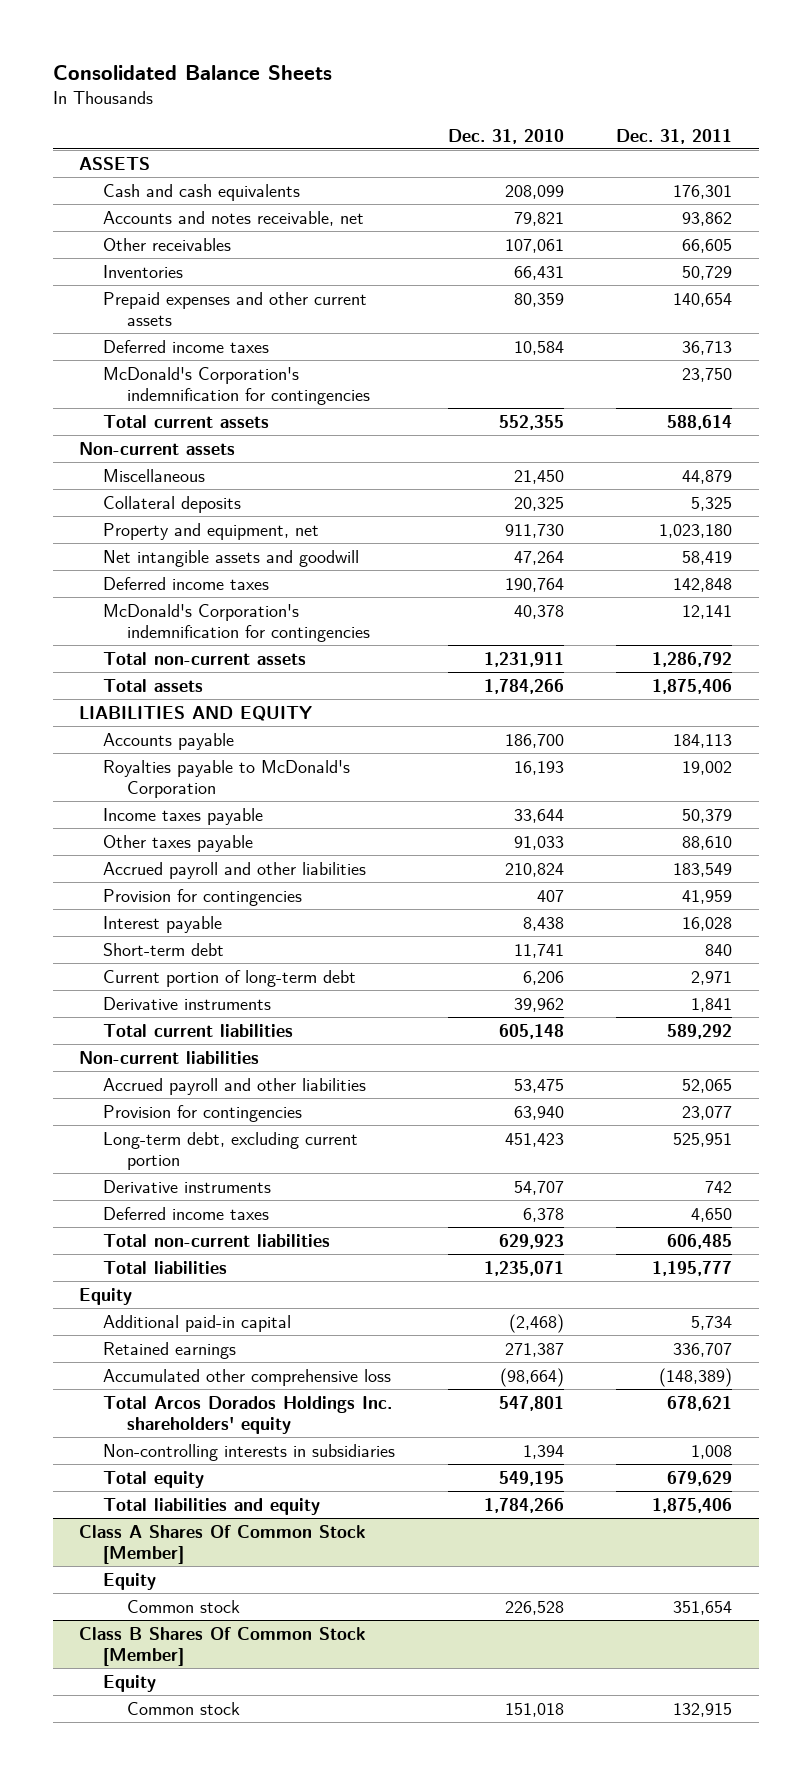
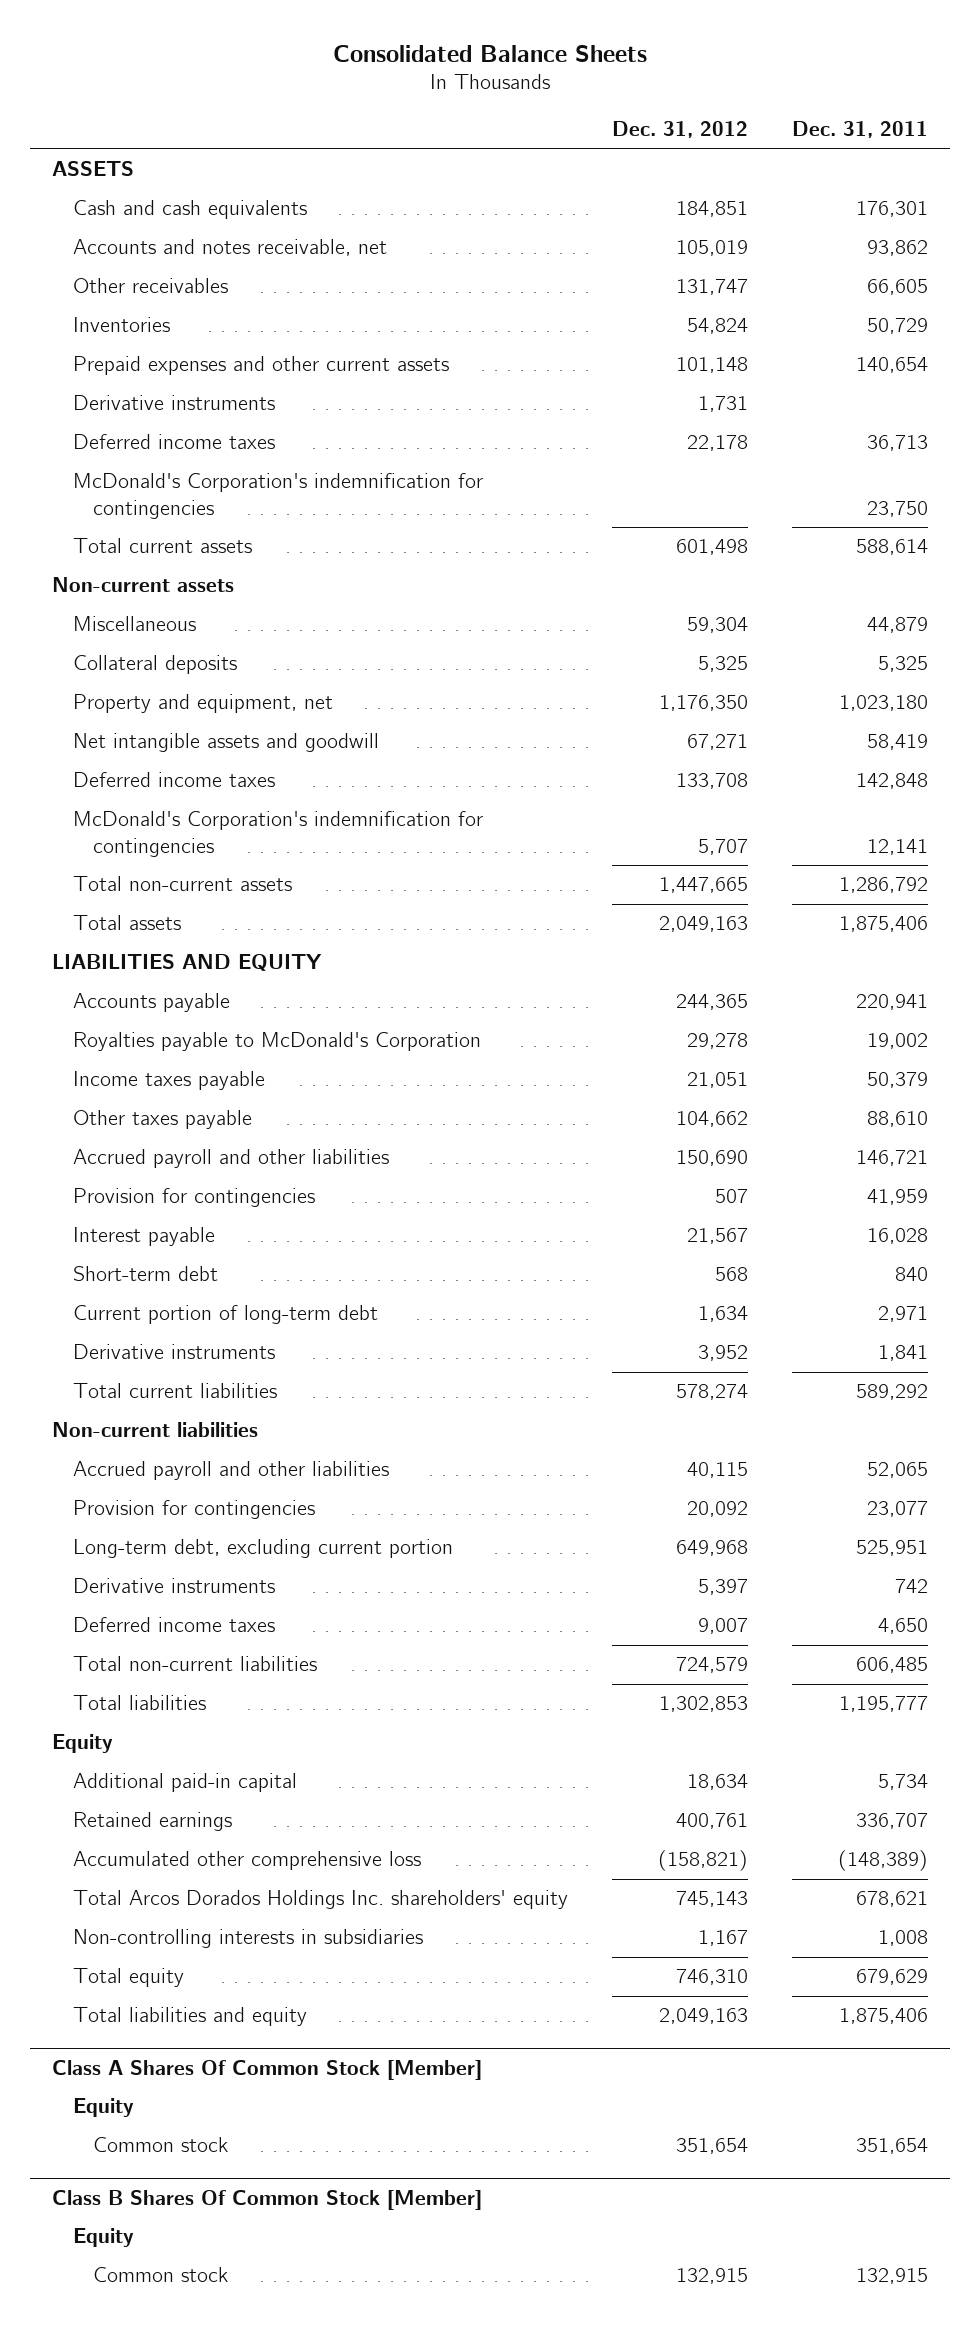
[447,128,564,144] Dec. 31, 2010 -> none
none -> [611,121,748,139] Dec. 31, 2012
none -> [72,395,275,411] Derivative instruments
[673,733,733,748] 184,113 -> [855,994,928,1011] 220,941
[673,862,733,877] 183,549 -> [855,1150,928,1167] 146,721

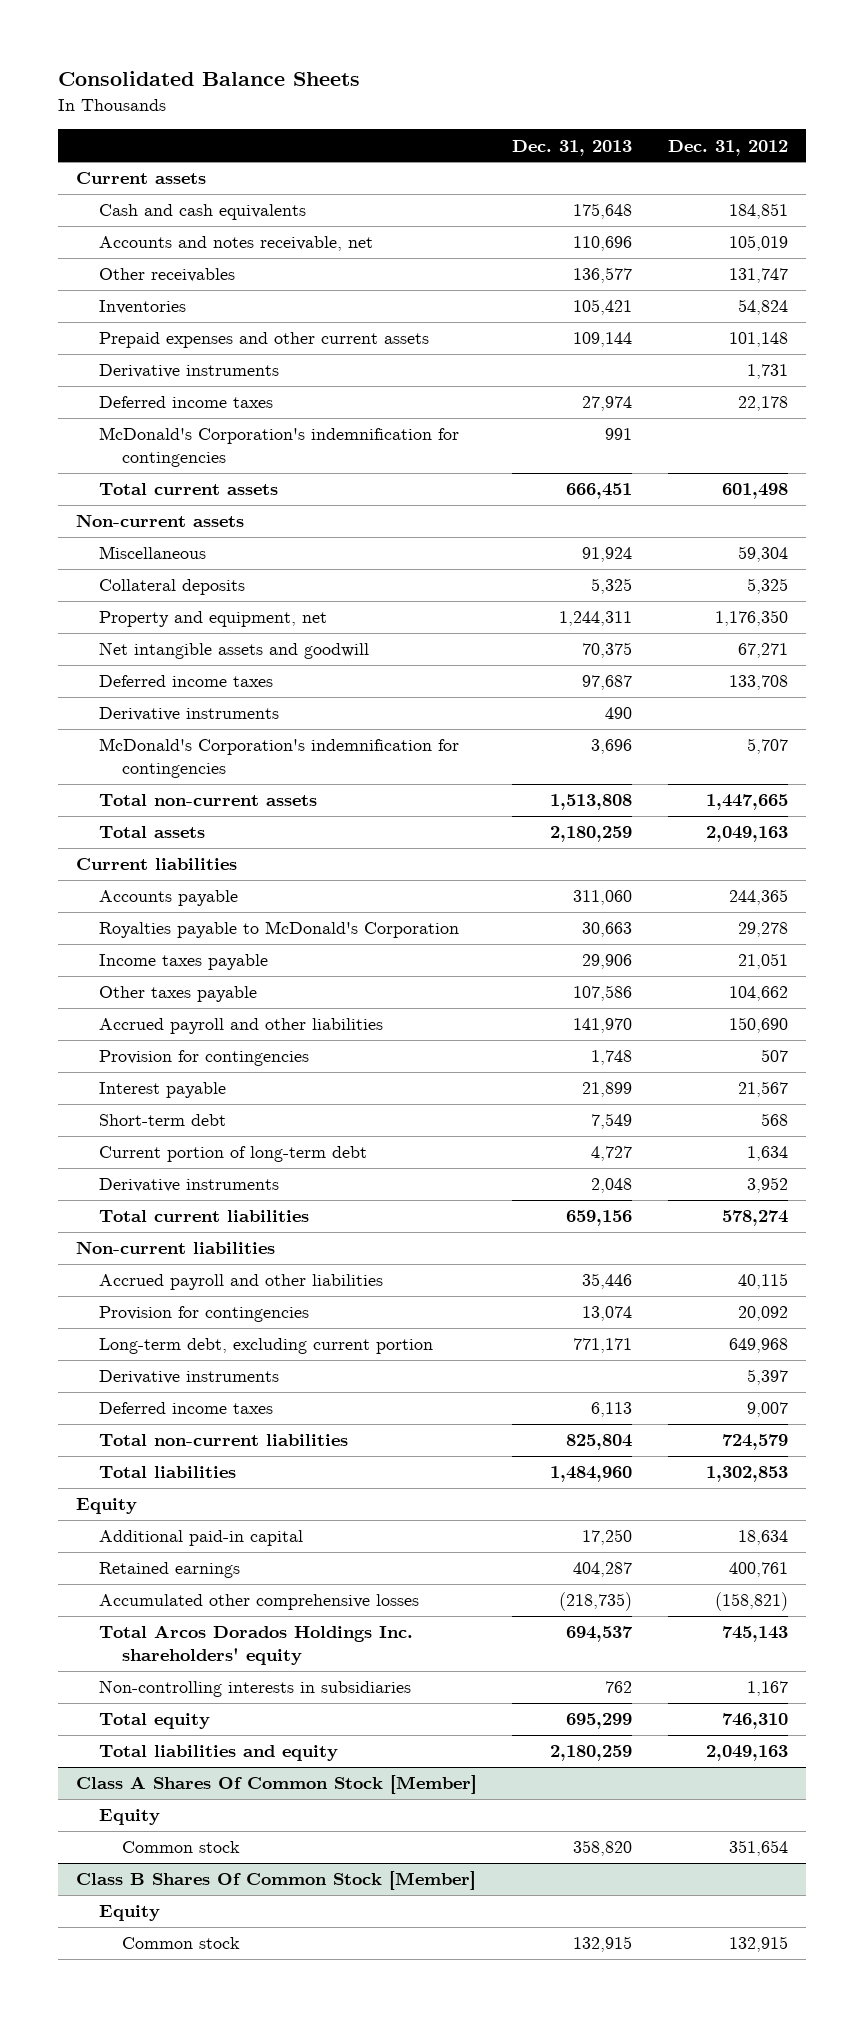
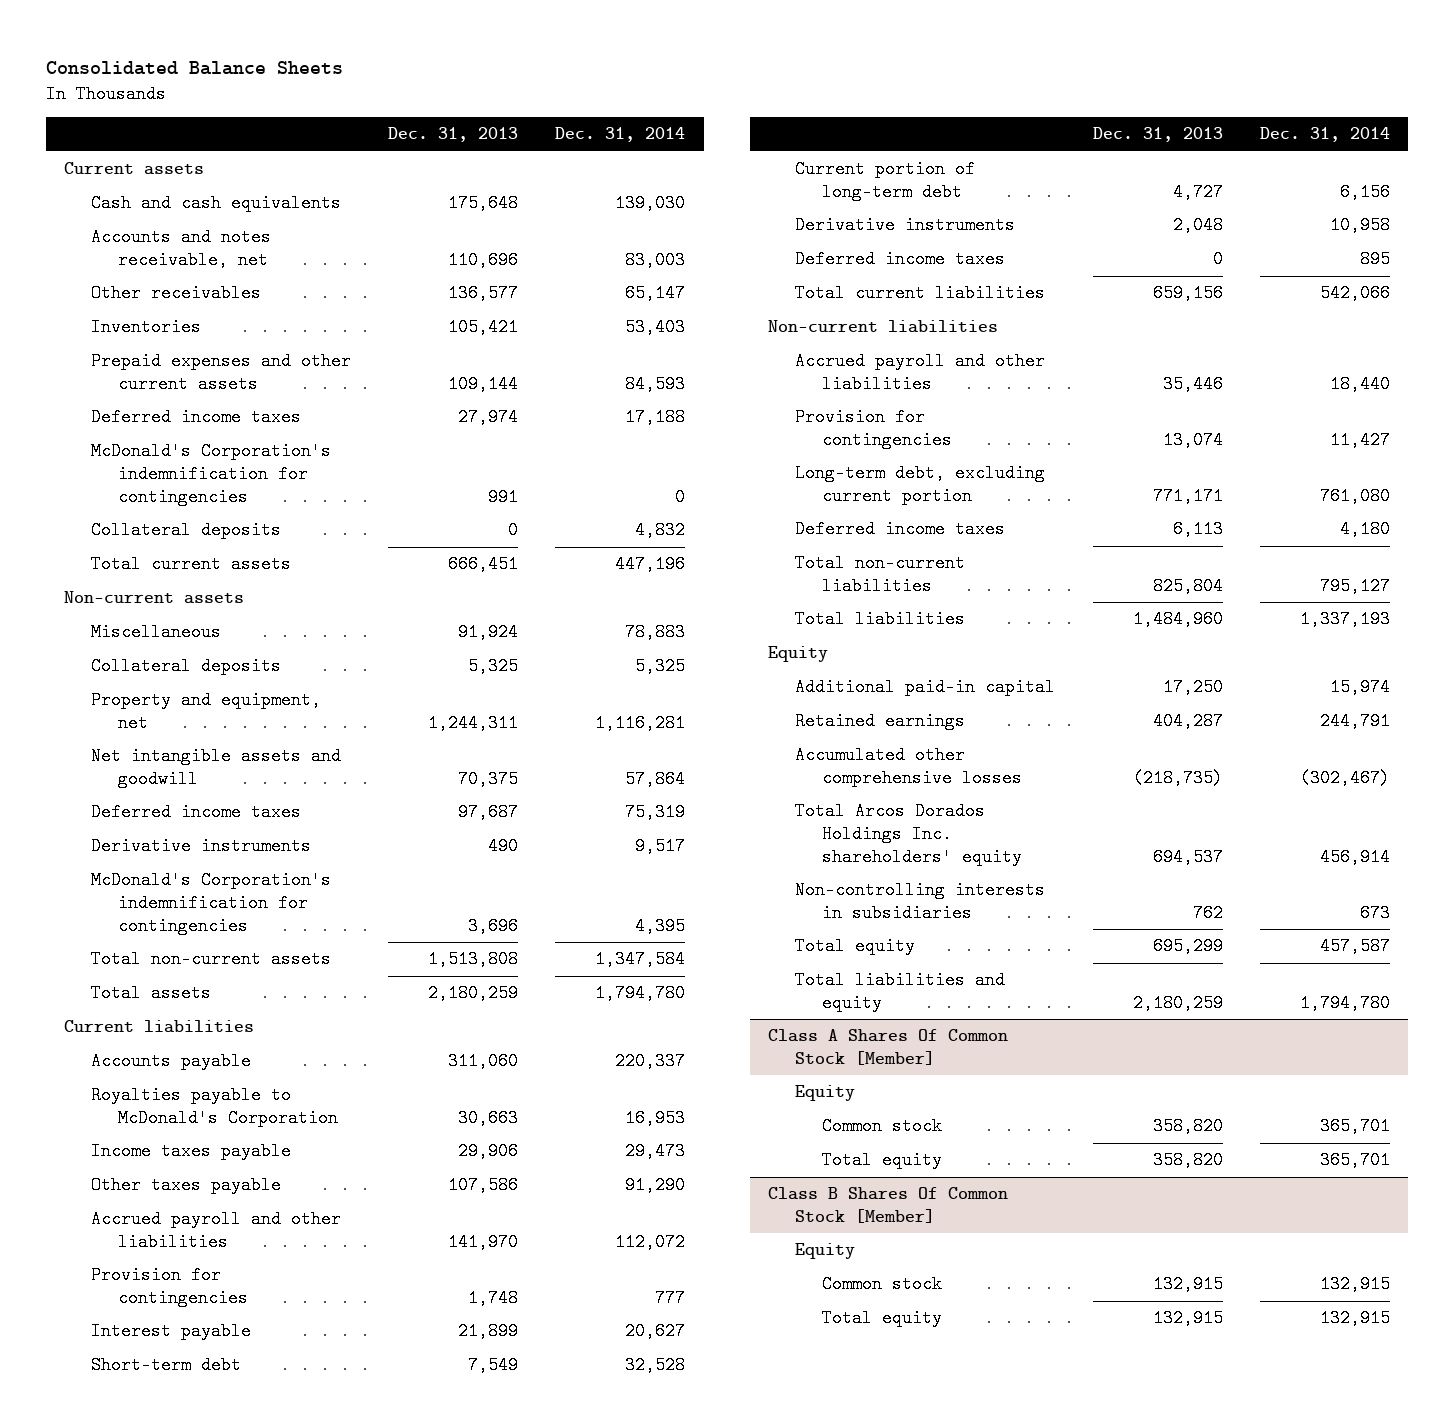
[667,139,788,156] Dec. 31, 2012 -> none
none -> [555,127,686,143] Dec. 31, 2014
[98,364,279,379] Derivative instruments -> none
none -> [90,521,281,540] Collateral deposits
none -> [795,250,1006,269] Deferred income taxes
[98,1370,279,1385] Derivative instruments -> none
none -> [822,1151,943,1170] Total equity
none -> [822,1309,943,1328] Total equity

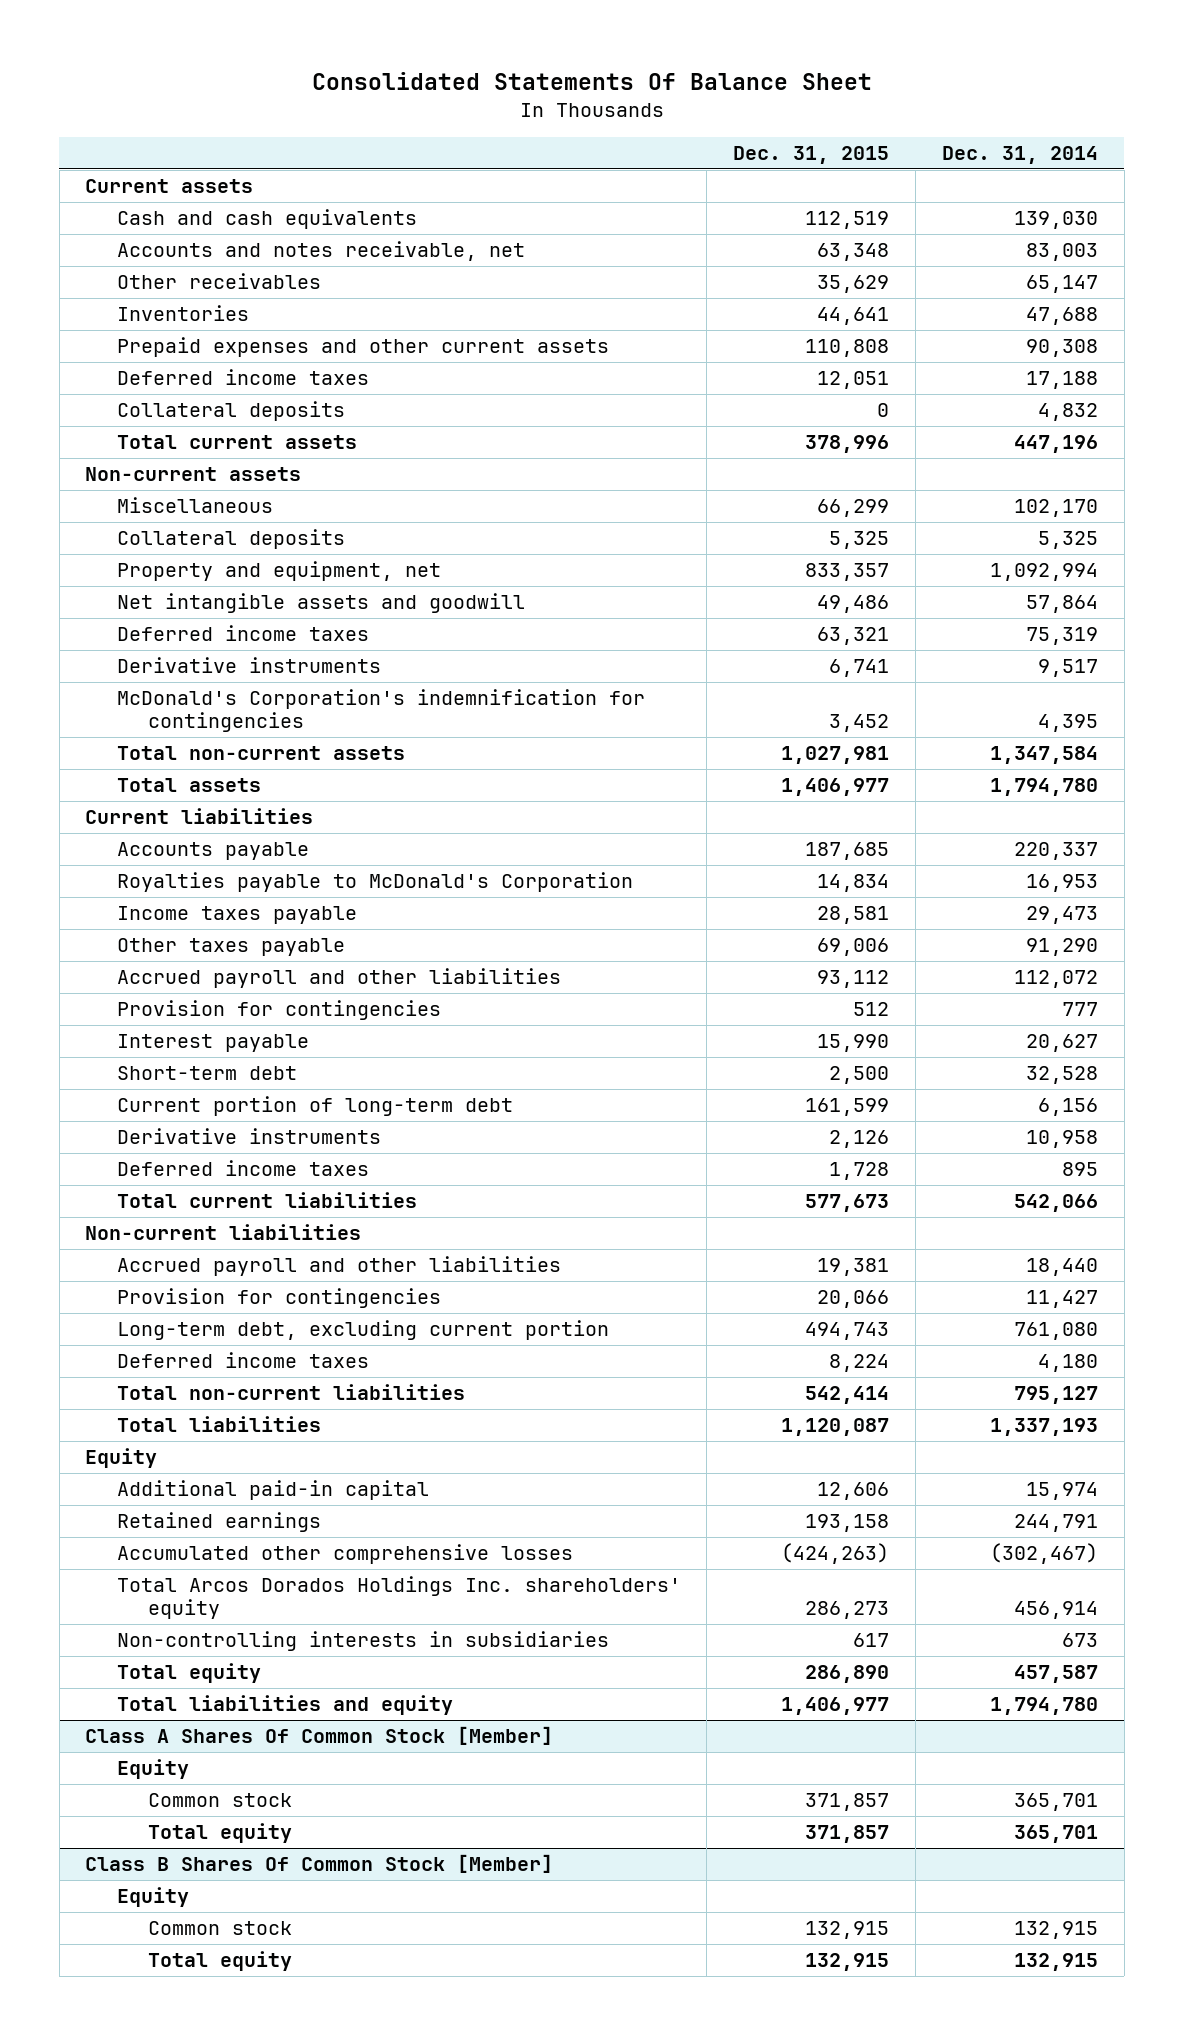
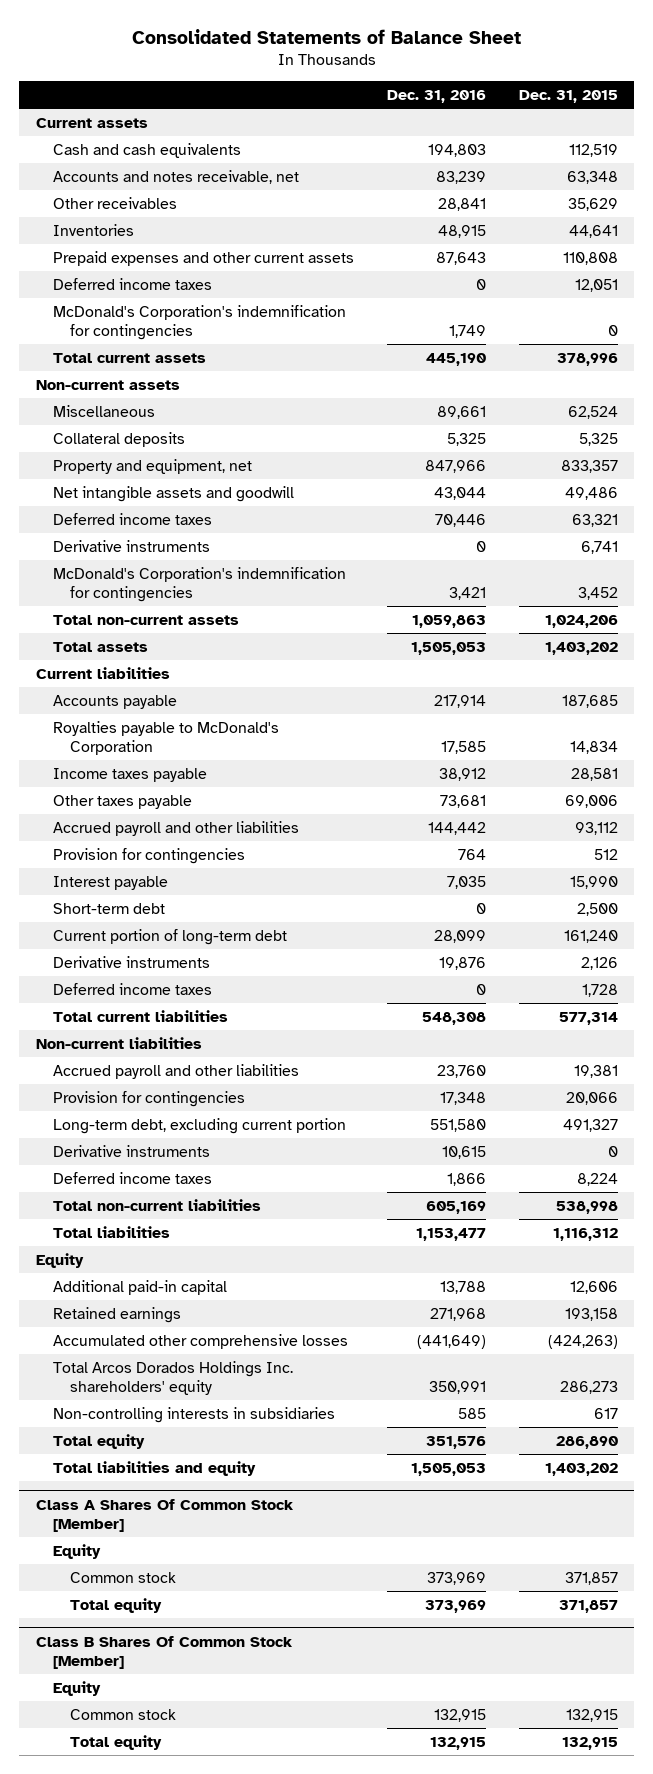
[311,71,872,90] Consolidated Statements Of Balance Sheet -> [131,28,521,44] Consolidated Statements of Balance Sheet
[941,145,1098,164] Dec. 31, 2014 -> none
none -> [386,90,486,104] Dec. 31, 2016
[116,401,345,422] Collateral deposits -> none
none -> [52,304,346,341] McDonald's Corporation's indemnification for contingencies
[817,499,890,518] 66,299 -> [567,405,618,419] 62,524
[781,746,890,765] 1,027,981 -> [544,614,618,628] 1,024,206
[781,778,890,797] 1,406,977 -> [544,641,618,655] 1,403,202
[805,1098,890,1117] 161,599 -> [563,929,618,943] 161,240
[805,1194,890,1213] 577,673 -> [558,1011,618,1025] 577,314
[805,1322,890,1341] 494,743 -> [562,1118,618,1132] 491,327
none -> [52,1144,210,1157] Derivative instruments
[805,1386,890,1405] 542,414 -> [555,1200,618,1214] 538,998
[781,1418,890,1437] 1,120,087 -> [552,1227,618,1241] 1,116,312
[781,1697,890,1716] 1,406,977 -> [544,1462,618,1476] 1,403,202

